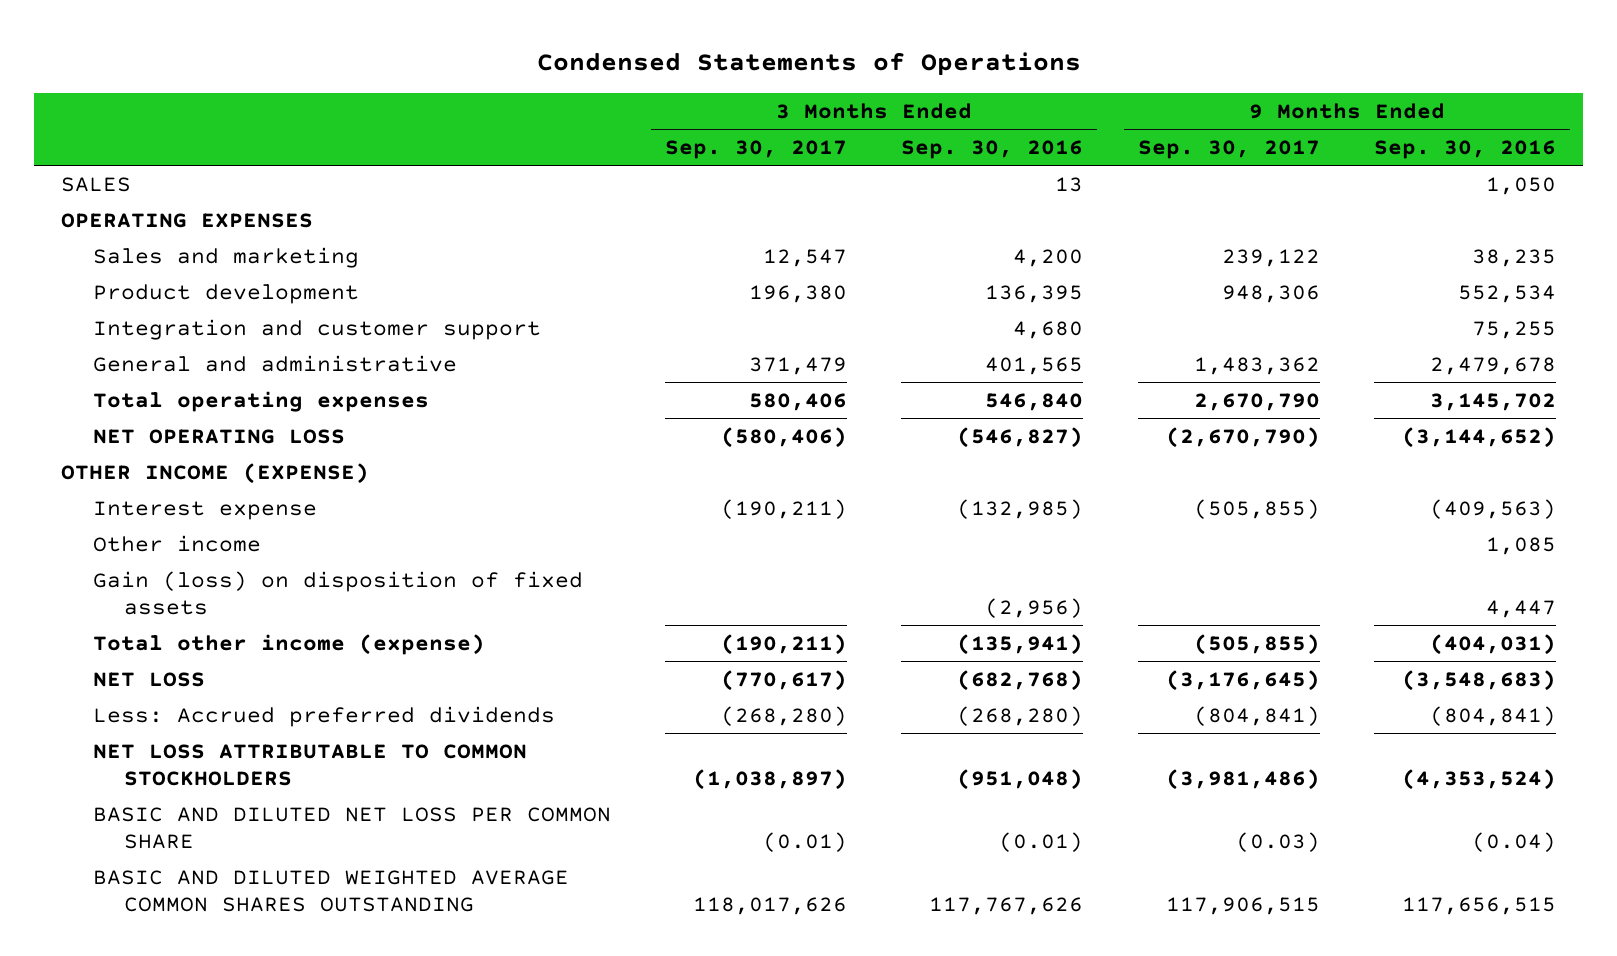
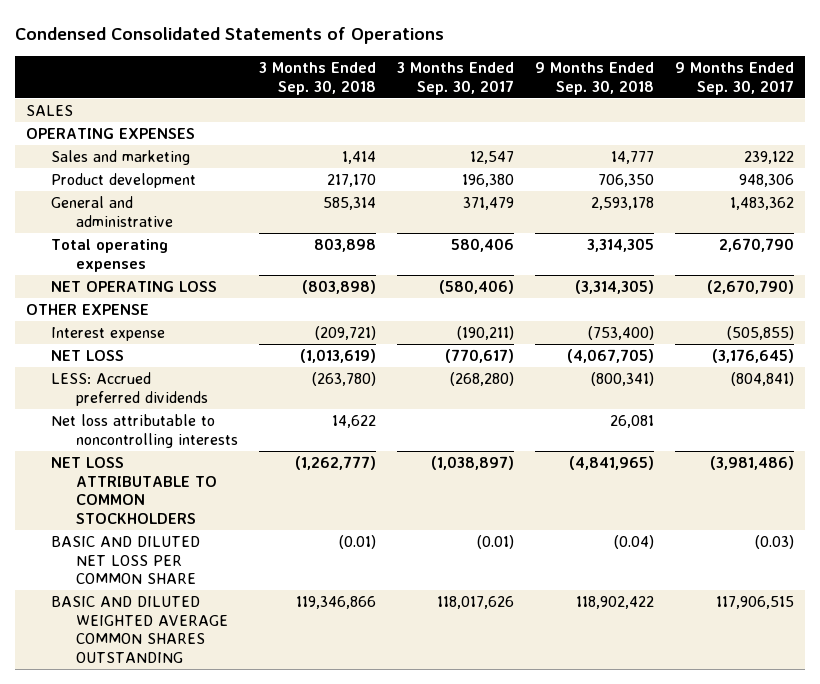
[536,51,1081,76] Condensed Statements of Operations -> [15,27,445,45] Condensed Consolidated Statements of Operations
[901,140,1084,160] Sep. 30, 2016 -> none
[1374,140,1557,160] Sep. 30, 2016 -> none
none -> [258,62,376,95] 3 Months Ended Sep. 30, 2018
none -> [535,62,655,95] 9 Months Ended Sep. 30, 2018
[92,319,541,341] Integration and customer support -> none
[60,463,369,485] OTHER INCOME (EXPENSE) -> [26,303,150,315] OTHER EXPENSE
[92,535,261,553] Other income -> none
[92,571,583,615] Gain (loss) on disposition of fixed assets -> none
[92,634,485,656] Total other income (expense) -> none
[92,706,555,728] Less: Accrued preferred dividends -> [50,371,208,406] LESS: Accrued preferred dividends
none -> [50,413,238,448] Net loss attributable to noncontrolling interests

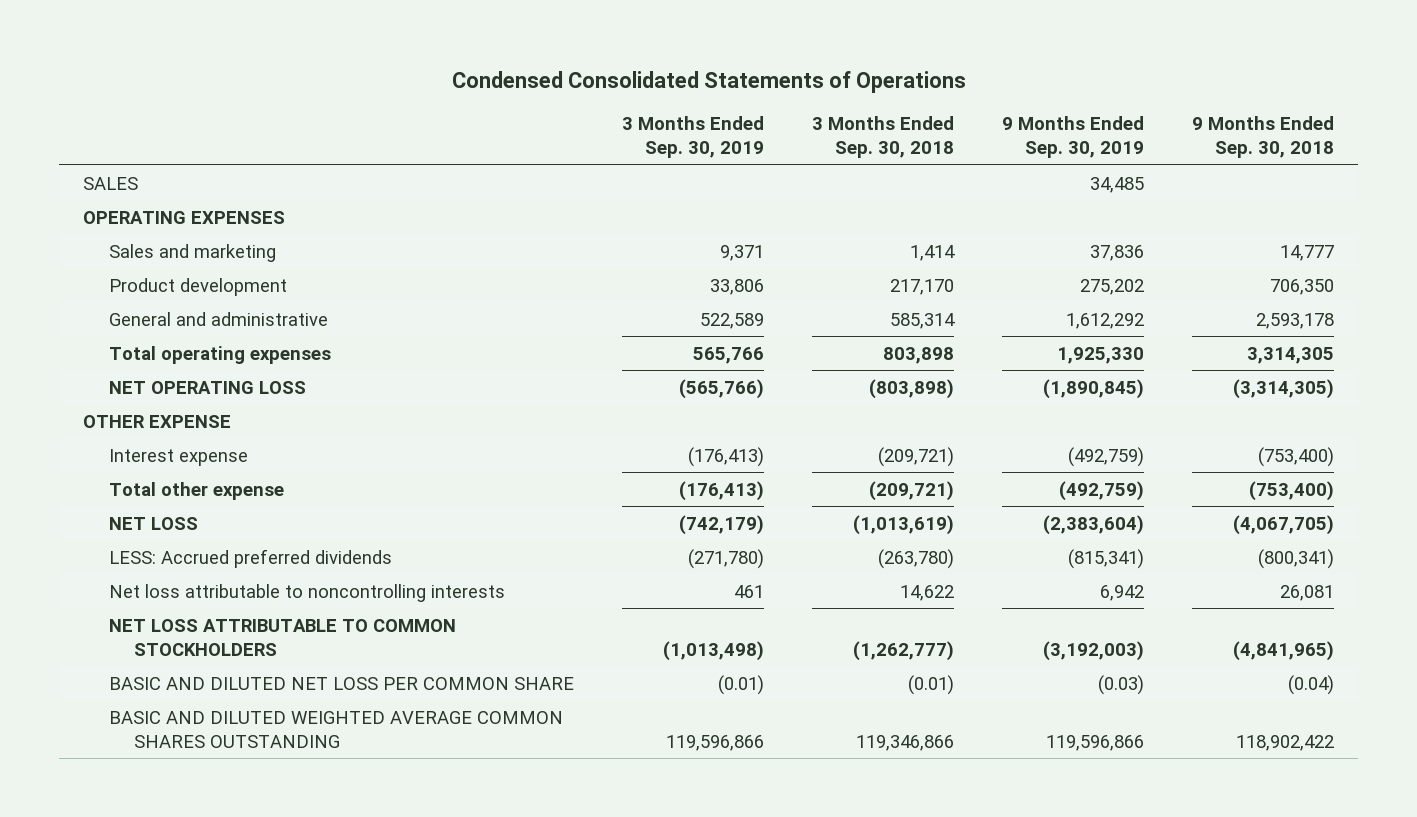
[397,62,515,95] 3 Months Ended Sep. 30, 2017 -> none
[675,62,795,95] 9 Months Ended Sep. 30, 2017 -> none
none -> [621,116,764,159] 3 Months Ended Sep. 30, 2019
none -> [1001,116,1144,159] 9 Months Ended Sep. 30, 2019
none -> [108,481,284,500] Total other expense

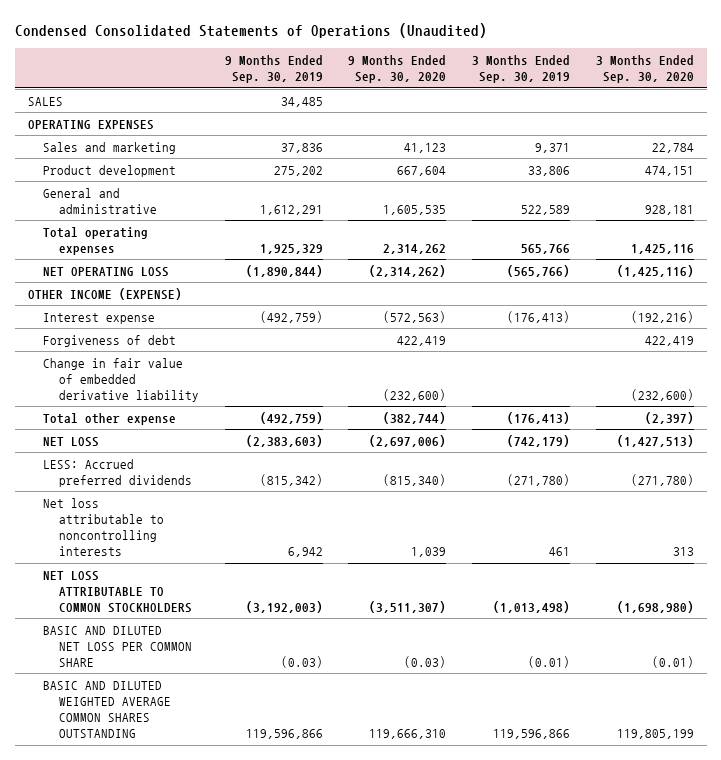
[451,70,966,93] Condensed Consolidated Statements of Operations -> [14,23,487,39] Condensed Consolidated Statements of Operations (Unaudited)
[811,116,954,159] 3 Months Ended Sep. 30, 2018 -> none
[1192,116,1335,159] 9 Months Ended Sep. 30, 2018 -> none
none -> [348,55,447,84] 9 Months Ended Sep. 30, 2020
none -> [595,55,694,84] 3 Months Ended Sep. 30, 2020
[1065,312,1144,329] 1,612,292 -> [259,204,323,215] 1,612,291
[1056,346,1144,364] 1,925,330 -> [259,243,323,254] 1,925,329
[1042,378,1144,399] (1,890,845) -> [245,264,323,277] (1,890,844)
[82,414,231,428] OTHER EXPENSE -> [27,287,182,300] OTHER INCOME (EXPENSE)
none -> [43,334,177,347] Forgiveness of debt
none -> [43,357,200,403] Change in fair value of embedded derivative liability
[1042,514,1144,535] (2,383,604) -> [245,434,323,447] (2,383,603)
[1067,548,1144,569] (815,341) -> [259,473,323,486] (815,342)

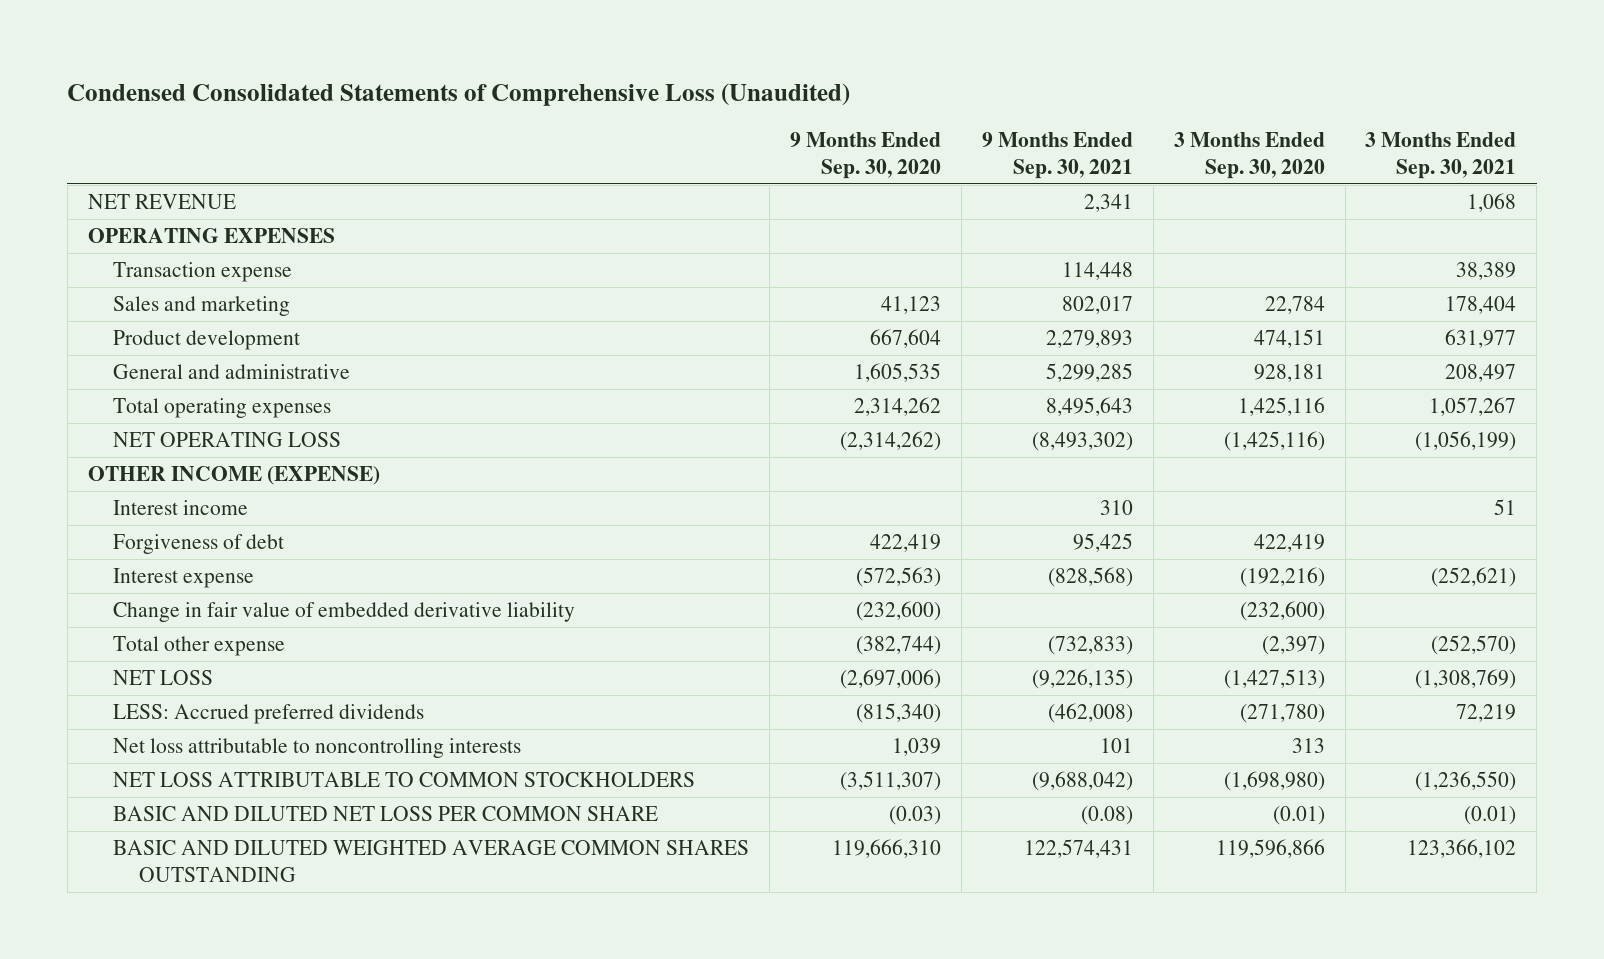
[14,23,487,39] Condensed Consolidated Statements of Operations (Unaudited) -> [67,83,851,107] Condensed Consolidated Statements of Comprehensive Loss (Unaudited)
[224,55,323,84] 9 Months Ended Sep. 30, 2019 -> none
[472,55,571,84] 3 Months Ended Sep. 30, 2019 -> none
none -> [981,131,1133,179] 9 Months Ended Sep. 30, 2021
none -> [1365,131,1517,179] 3 Months Ended Sep. 30, 2021
[27,96,63,106] SALES -> [87,194,236,210] NET REVENUE
none -> [113,262,293,283] Transaction expense
none -> [113,500,249,516] Interest income
[43,312,156,324] Interest expense -> [113,568,255,589] Interest expense
[616,729,694,740] 119,805,199 -> [1215,839,1325,859] 119,596,866

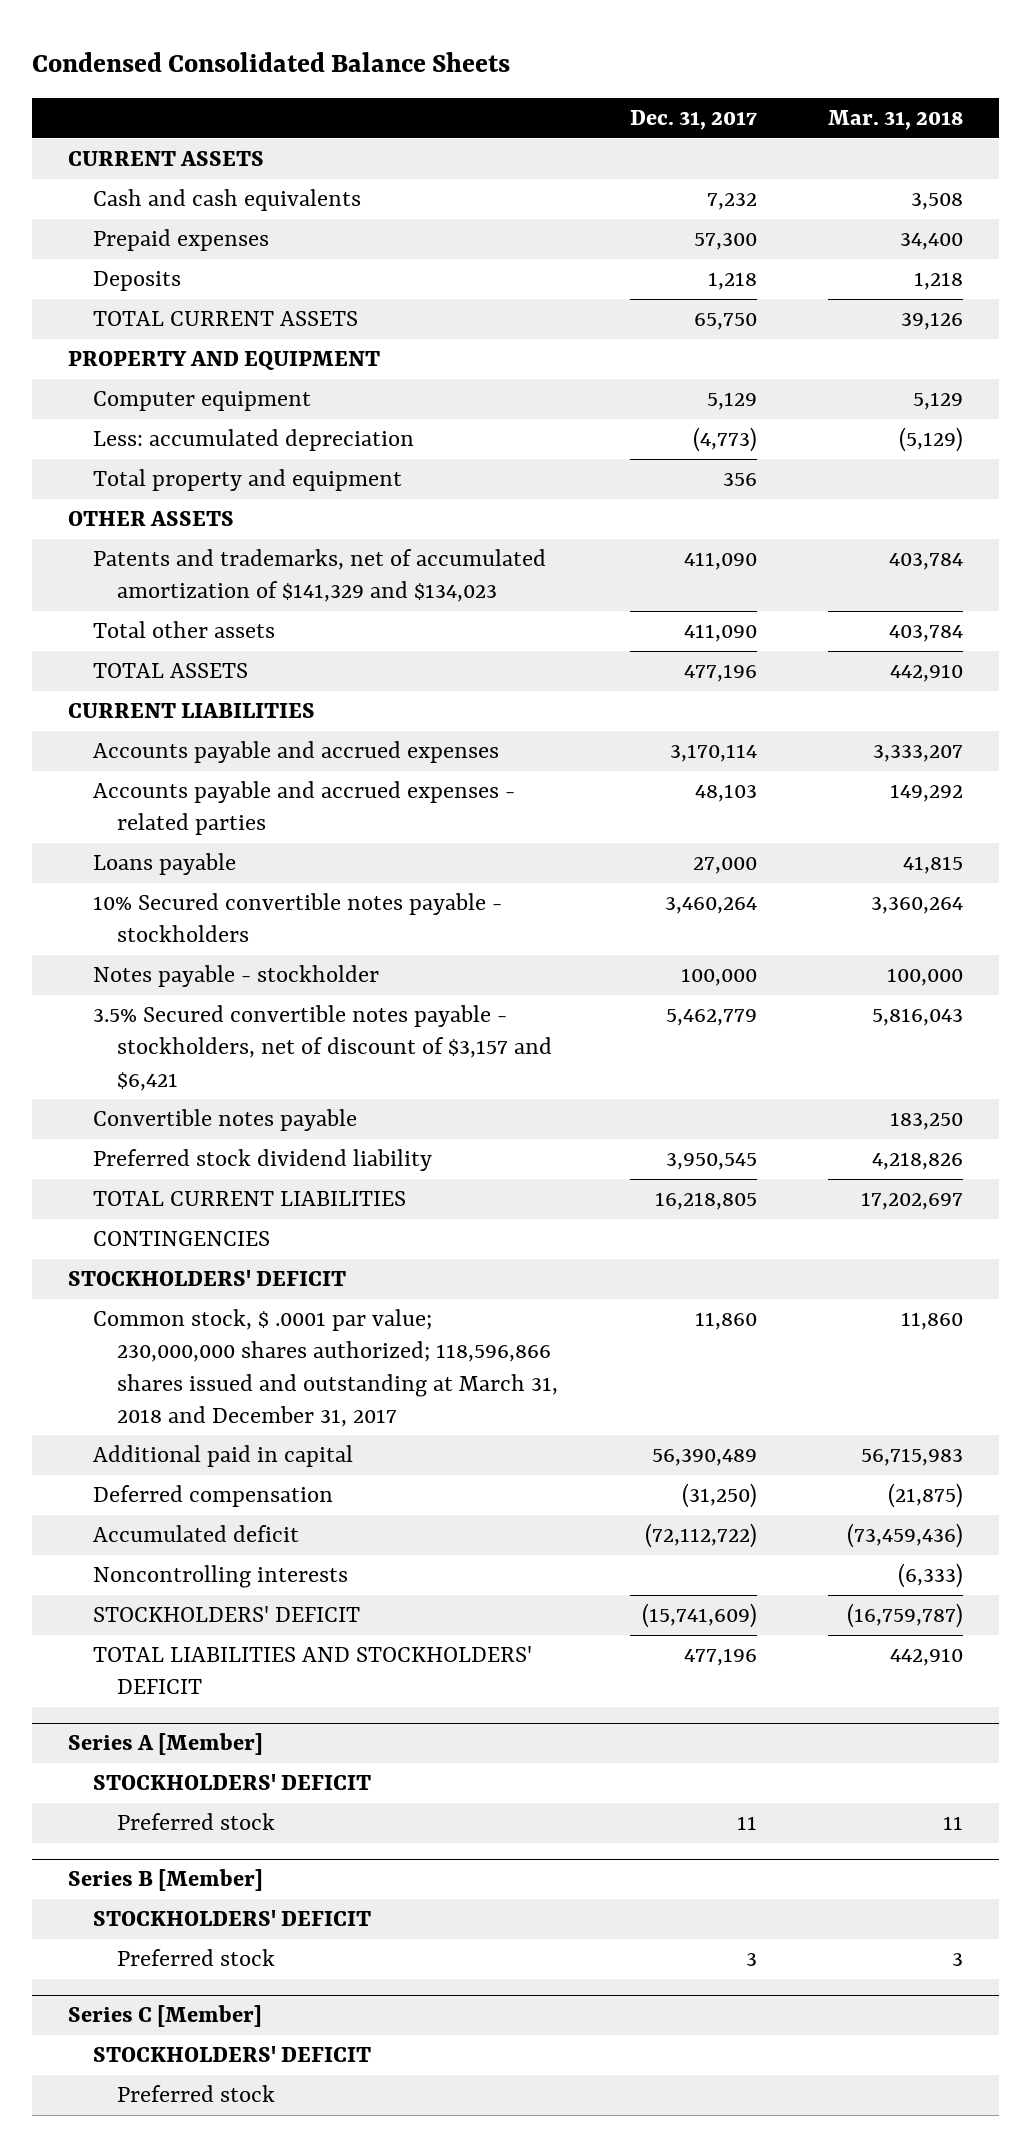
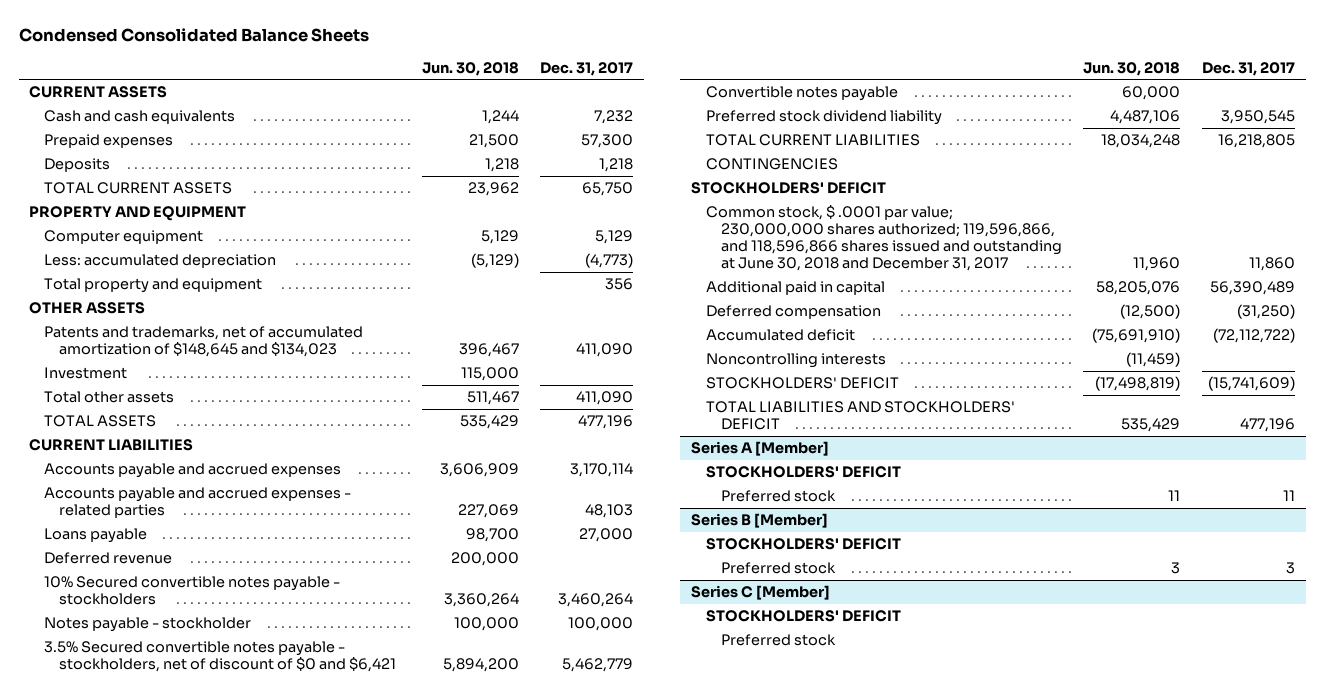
[828,110,964,131] Mar. 31, 2018 -> none
none -> [421,61,519,76] Jun. 30, 2018
[92,549,546,603] Patents and trademarks, net of accumulated amortization of $141,329 and $134,023 -> [44,326,364,358] Patents and trademarks, net of accumulated amortization of $148,645 and $134,023
none -> [44,367,128,380] Investment
none -> [44,552,173,565] Deferred revenue
[92,1005,552,1091] 3.5% Secured convertible notes payable - stockholders, net of discount of $3,157 and $6,421 -> [44,641,397,673] 3.5% Secured convertible notes payable - stockholders, net of discount of $0 and $6,421
[92,1309,558,1427] Common stock, $ .0001 par value; 230,000,000 shares authorized; 118,596,866 shares issued and outstanding at March 31, 2018 and December 31, 2017 -> [705,205,1062,271] Common stock, $ .0001 par value; 230,000,000 shares authorized; 119,596,866, and 118,596,866 shares issued and outstanding at June 30, 2018 and December 31, 2017

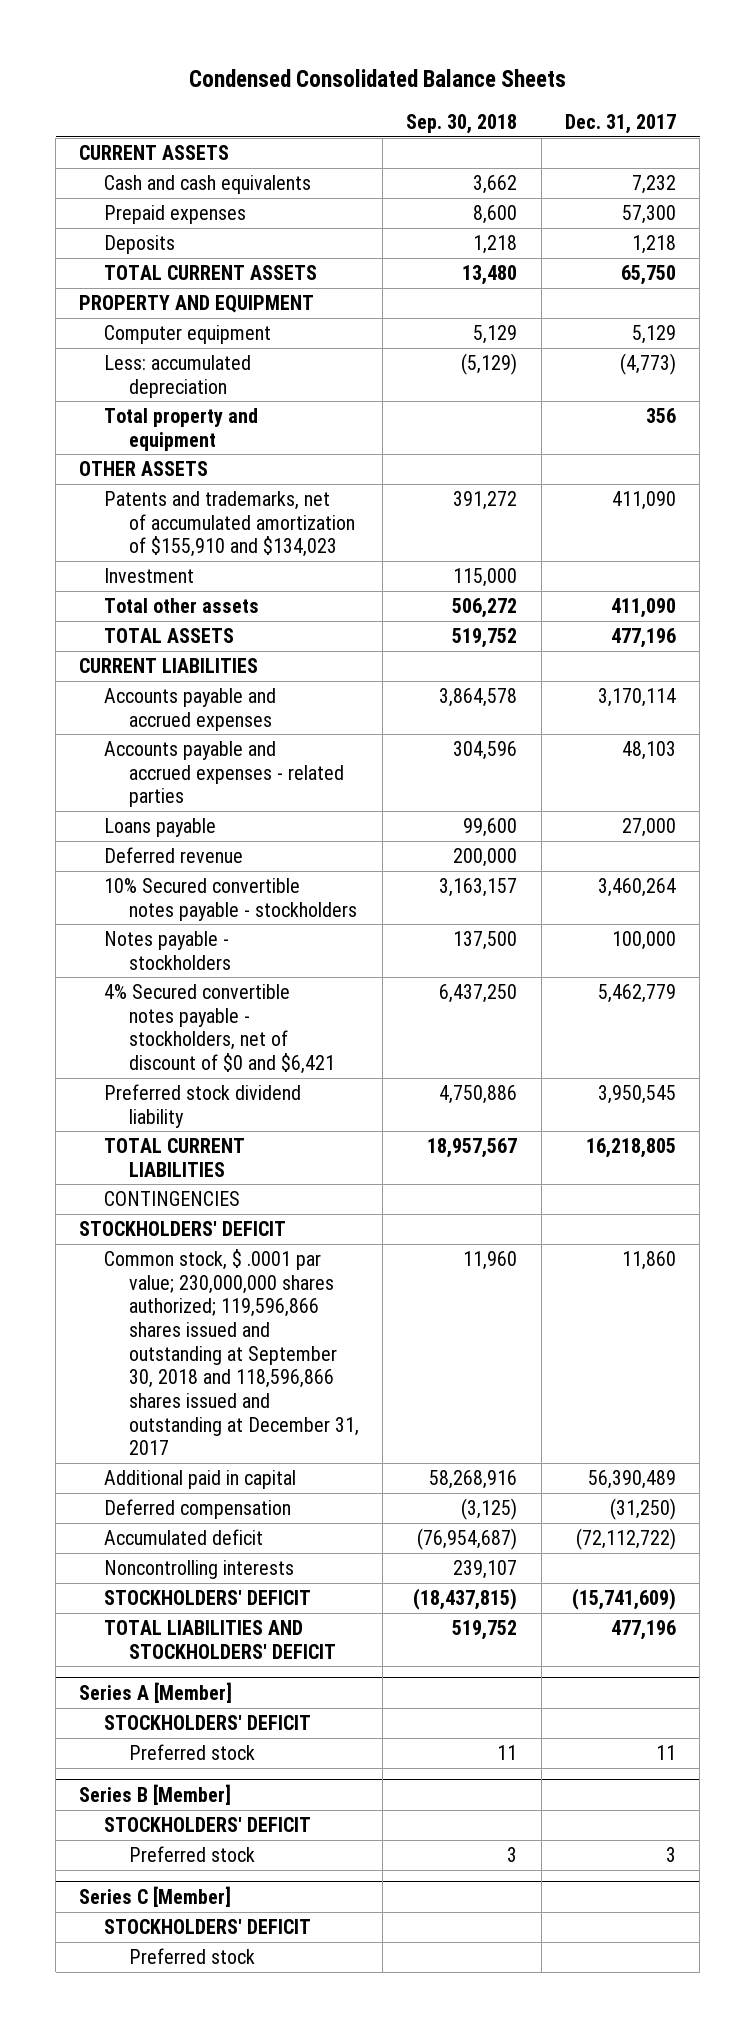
[421,61,519,76] Jun. 30, 2018 -> none
none -> [406,113,518,134] Sep. 30, 2018
[44,326,364,358] Patents and trademarks, net of accumulated amortization of $148,645 and $134,023 -> [104,491,355,558] Patents and trademarks, net of accumulated amortization of $155,910 and $134,023
[705,86,898,102] Convertible notes payable -> none
[44,617,252,633] Notes payable - stockholder -> [104,931,231,970] Notes payable - stockholders
[44,641,397,673] 3.5% Secured convertible notes payable - stockholders, net of discount of $0 and $6,421 -> [104,984,335,1074] 4% Secured convertible notes payable - stockholders, net of discount of $0 and $6,421
[705,205,1062,271] Common stock, $ .0001 par value; 230,000,000 shares authorized; 119,596,866, and 118,596,866 shares issued and outstanding at June 30, 2018 and December 31, 2017 -> [104,1249,359,1456] Common stock, $ .0001 par value; 230,000,000 shares authorized; 119,596,866 shares issued and outstanding at September 30, 2018 and 118,596,866 shares issued and outstanding at December 31, 2017

